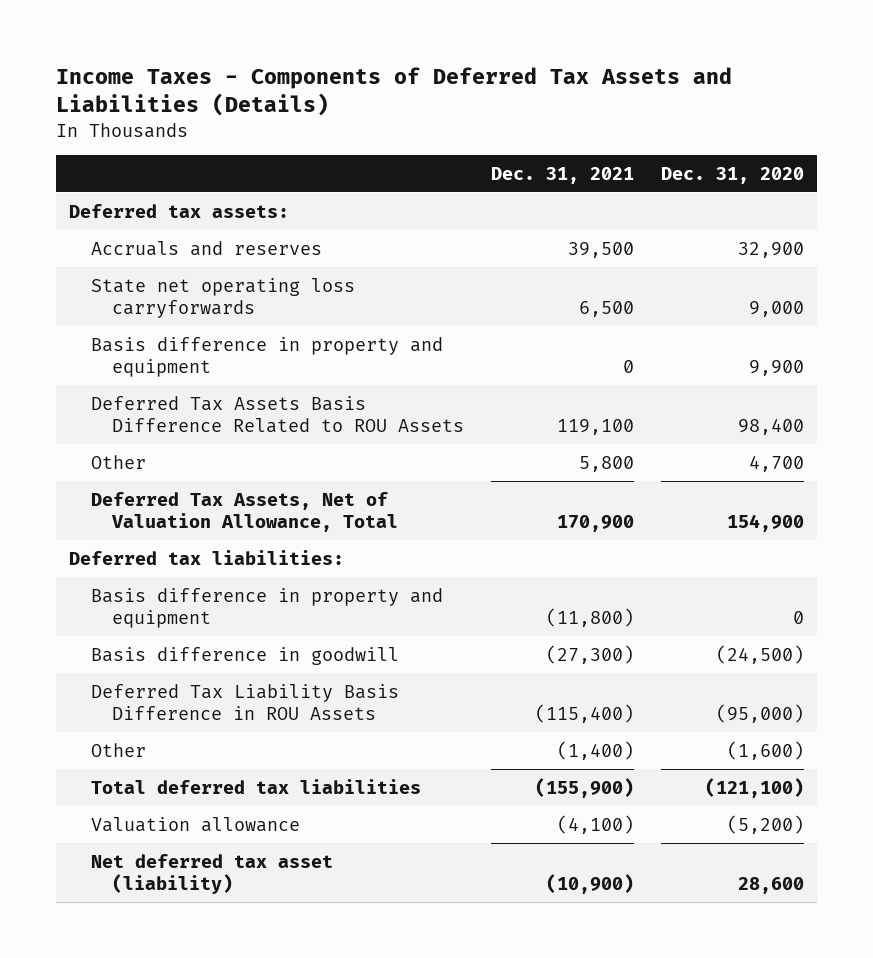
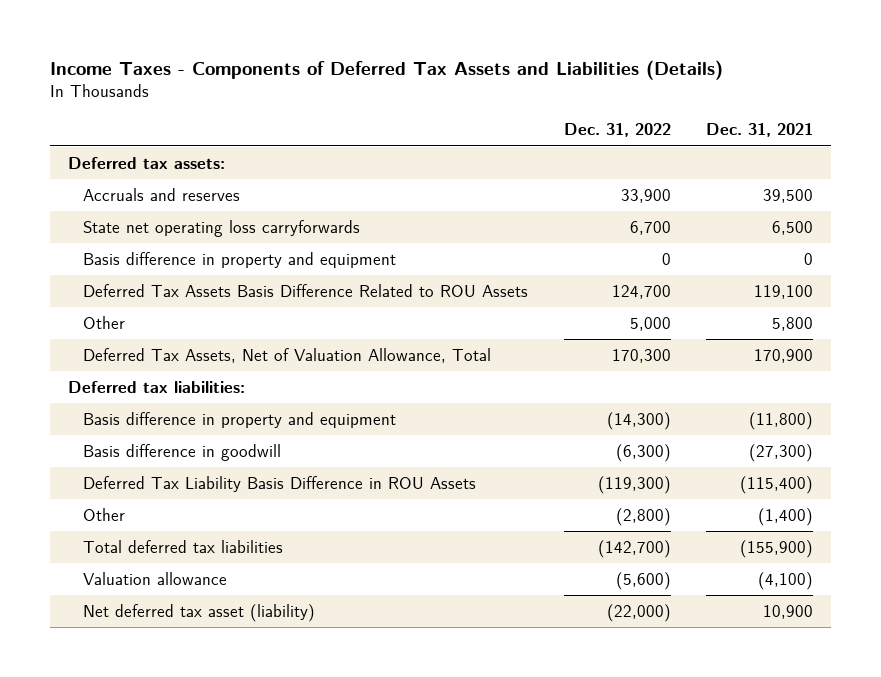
[660,166,804,184] Dec. 31, 2020 -> none
none -> [563,123,671,138] Dec. 31, 2022
[545,874,634,895] (10,900) -> [763,604,814,619] 10,900

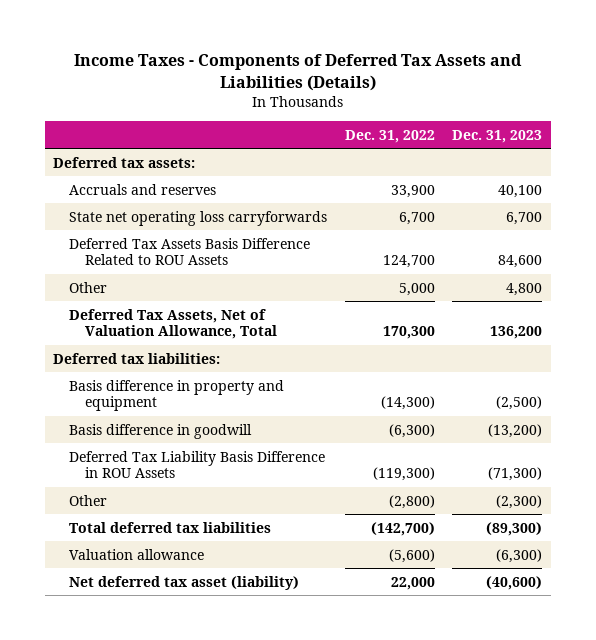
[706,123,814,138] Dec. 31, 2021 -> none
none -> [452,129,543,143] Dec. 31, 2023
[83,251,397,268] Basis difference in property and equipment -> none
[606,603,671,622] (22,000) -> [390,576,435,590] 22,000

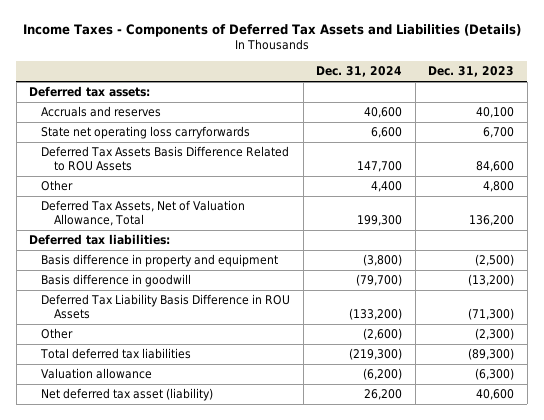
[344,129,435,143] Dec. 31, 2022 -> none
none -> [316,65,403,77] Dec. 31, 2024
[486,575,543,590] (40,600) -> [476,389,515,401] 40,600

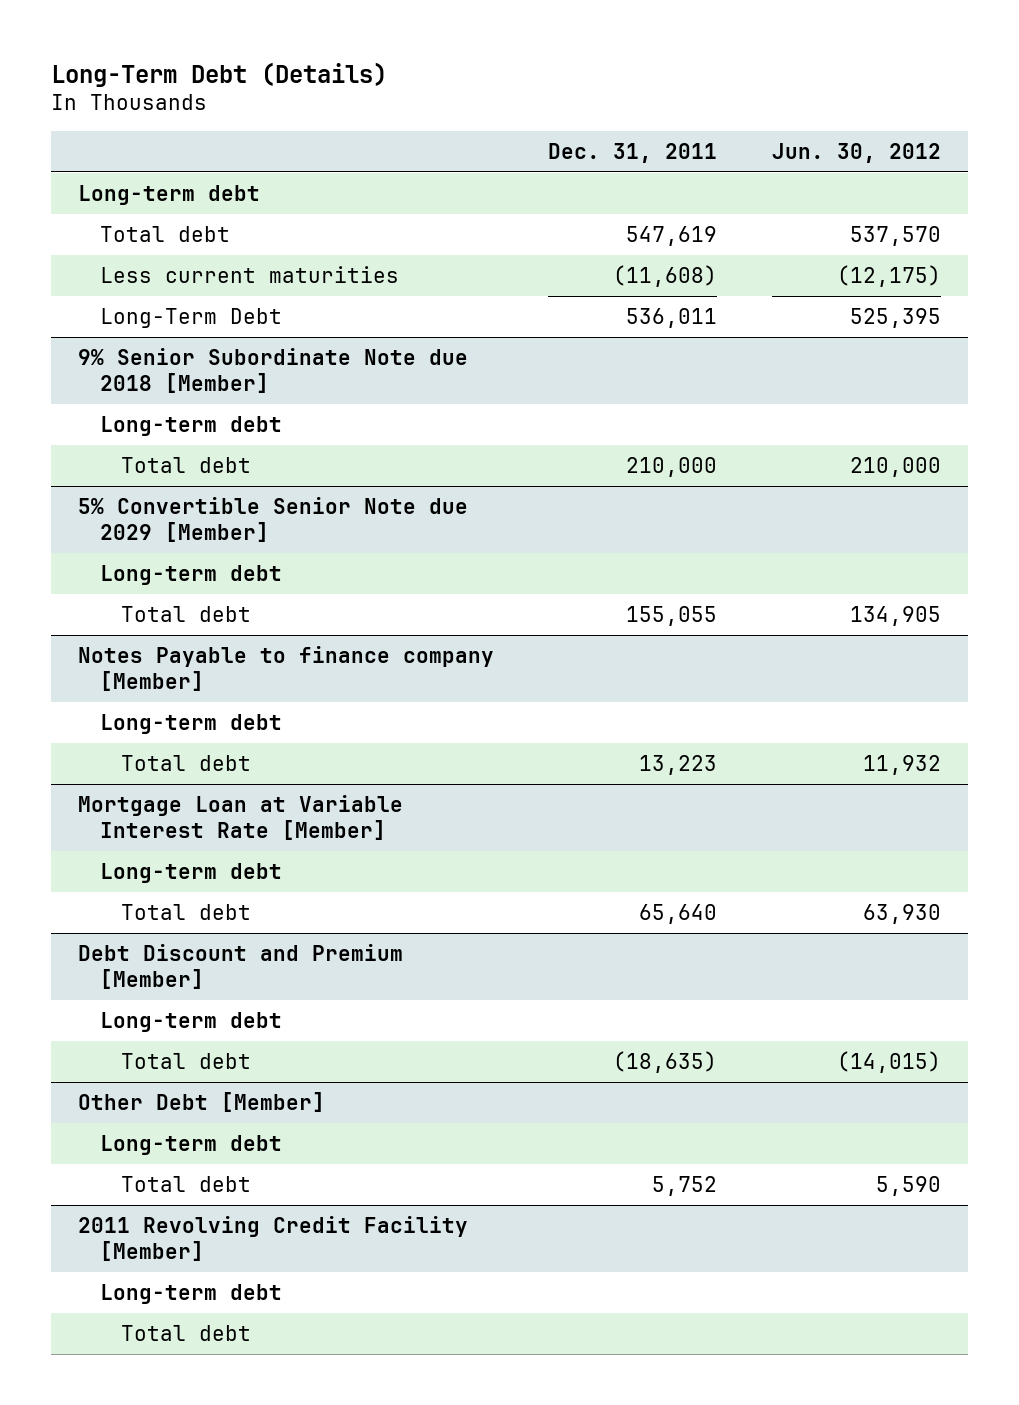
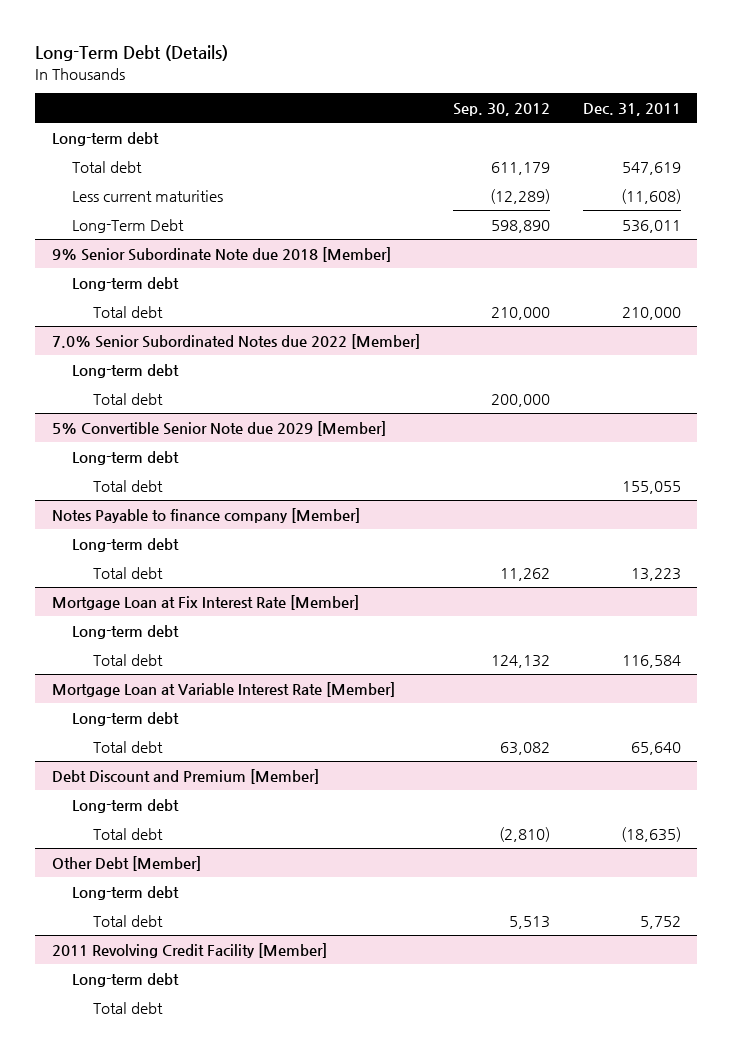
[771,142,941,163] Jun. 30, 2012 -> none
none -> [452,103,550,117] Sep. 30, 2012
none -> [51,333,420,349] 7.0% Senior Subordinated Notes due 2022 [Member]
none -> [72,363,180,378] Long-term debt
none -> [92,392,163,405] Total debt
none -> [51,594,359,610] Mortgage Loan at Fix Interest Rate [Member]
none -> [72,624,180,639] Long-term debt
none -> [92,653,163,666] Total debt

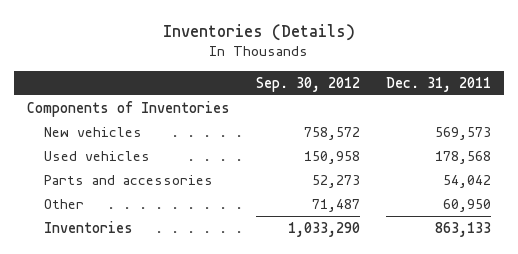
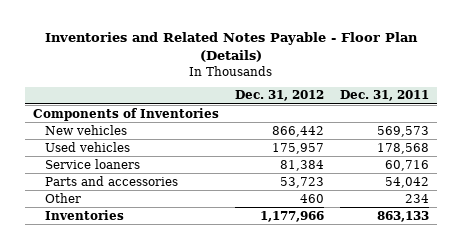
[163,23,356,41] Inventories (Details) -> [44,32,418,63] Inventories and Related Notes Payable - Floor Plan (Details)
[256,76,361,92] Sep. 30, 2012 -> none
none -> [234,90,324,102] Dec. 31, 2012
none -> [44,158,140,169] Service loaners
[443,199,492,213] 60,950 -> [405,193,430,203] 234

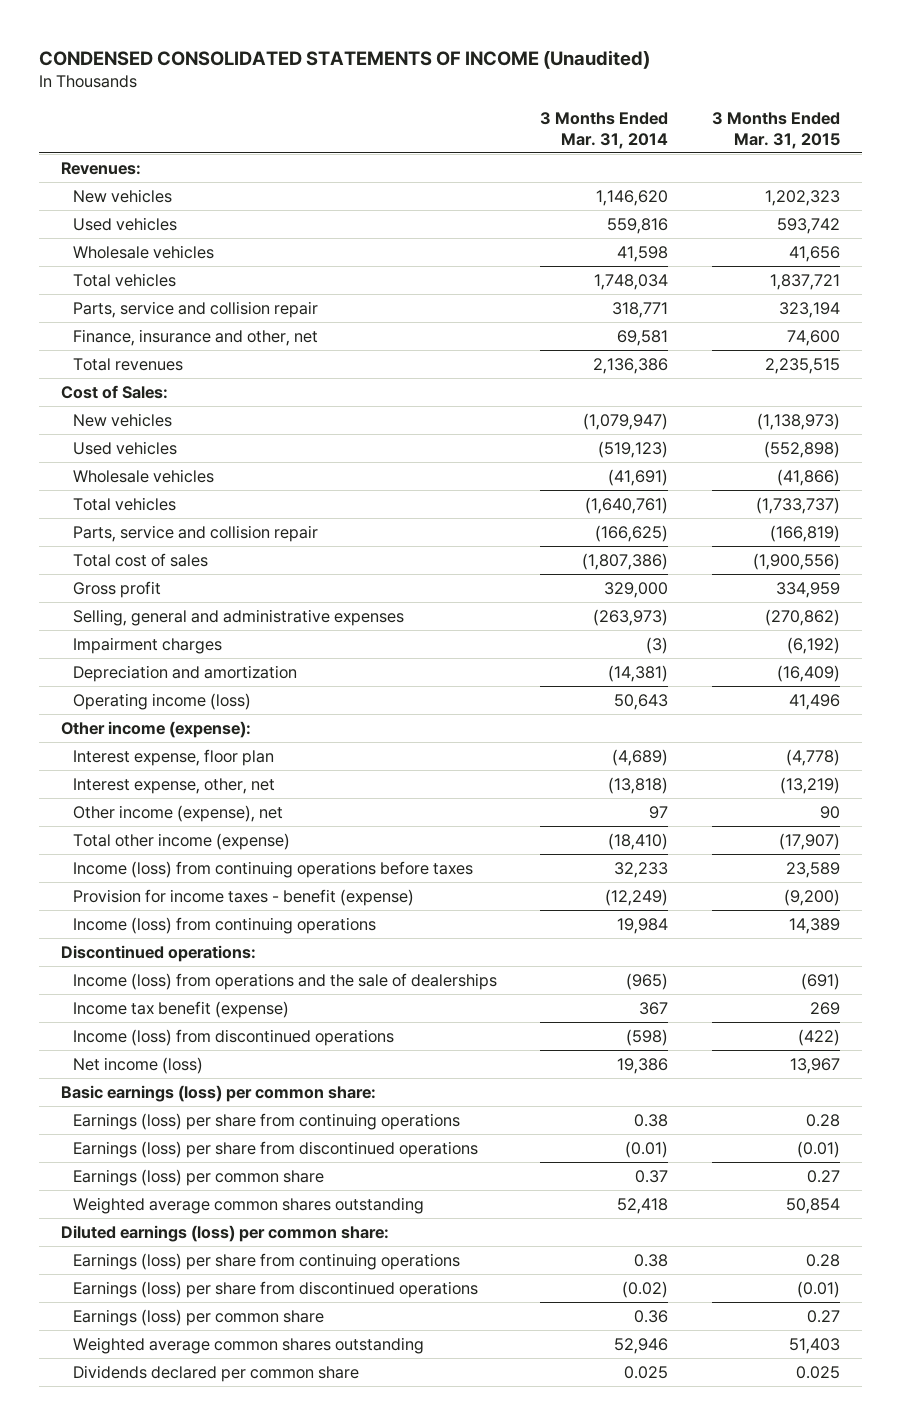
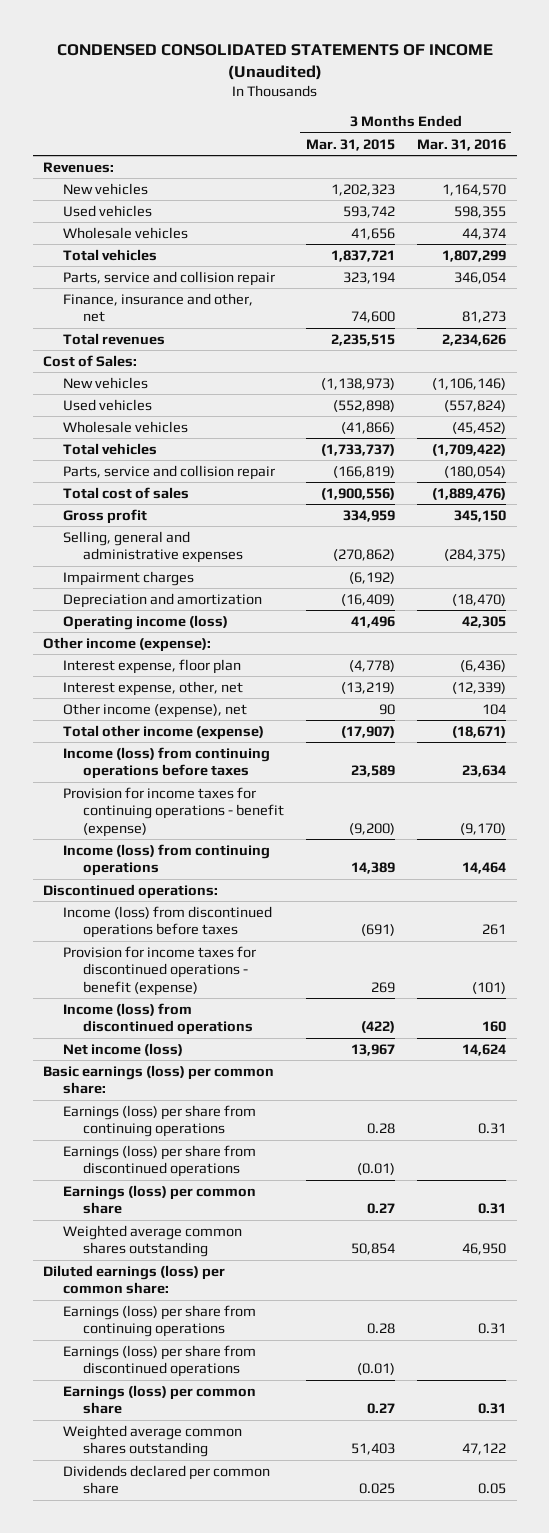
[540,111,669,150] 3 Months Ended Mar. 31, 2014 -> none
none -> [416,138,506,151] Mar. 31, 2016
[72,888,414,906] Provision for income taxes - benefit (expense) -> [63,786,284,837] Provision for income taxes for continuing operations - benefit (expense)
[72,972,497,990] Income (loss) from operations and the sale of dealerships -> [63,905,273,939] Income (loss) from discontinued operations before taxes
[72,1000,289,1018] Income tax benefit (expense) -> [63,945,257,996] Provision for income taxes for discontinued operations - benefit (expense)

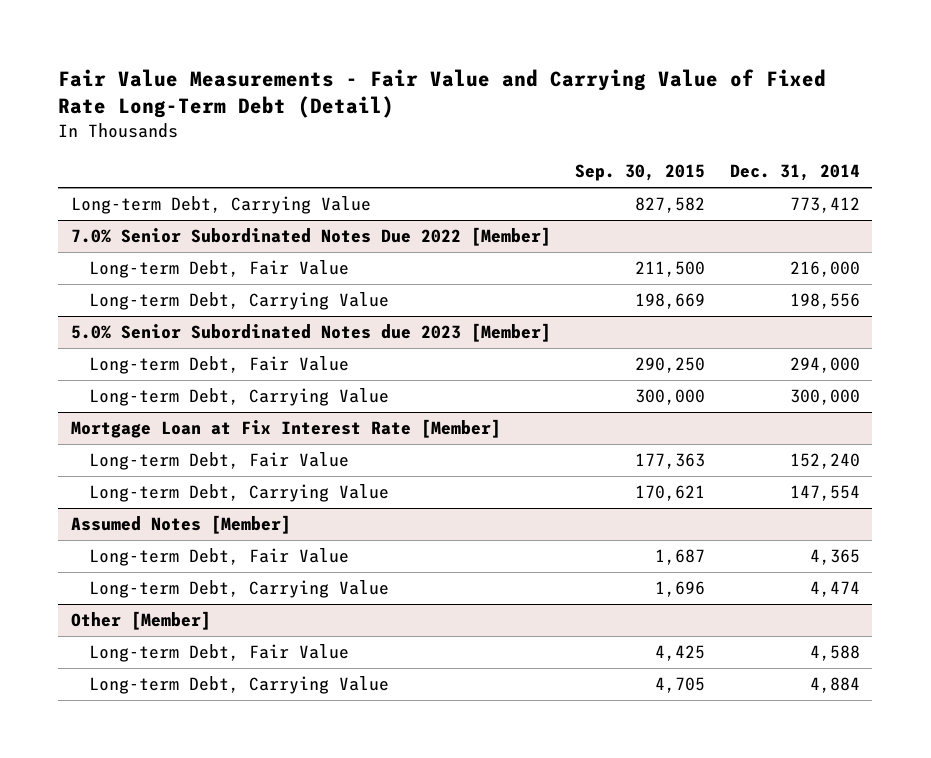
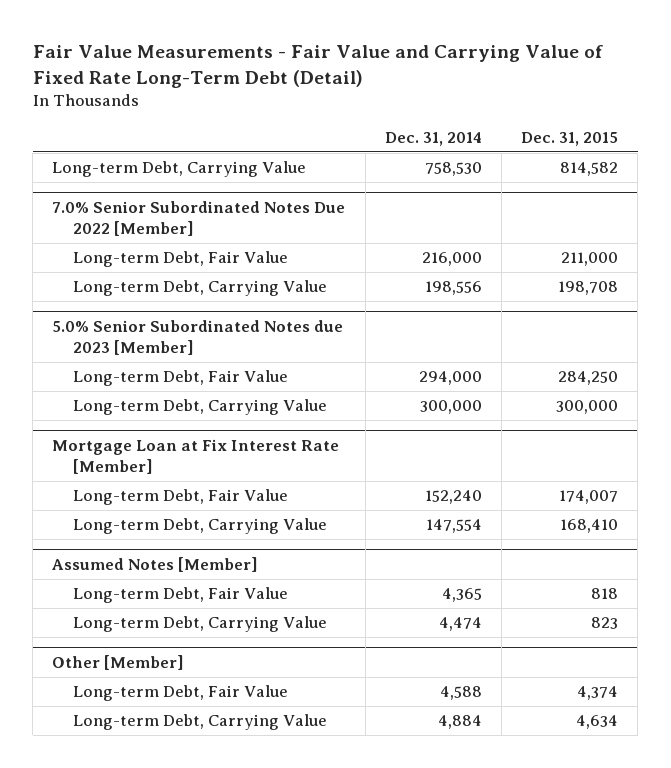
[575,164,706,182] Sep. 30, 2015 -> none
none -> [521,131,619,146] Dec. 31, 2015
[789,197,860,214] 773,412 -> [424,162,482,177] 758,530

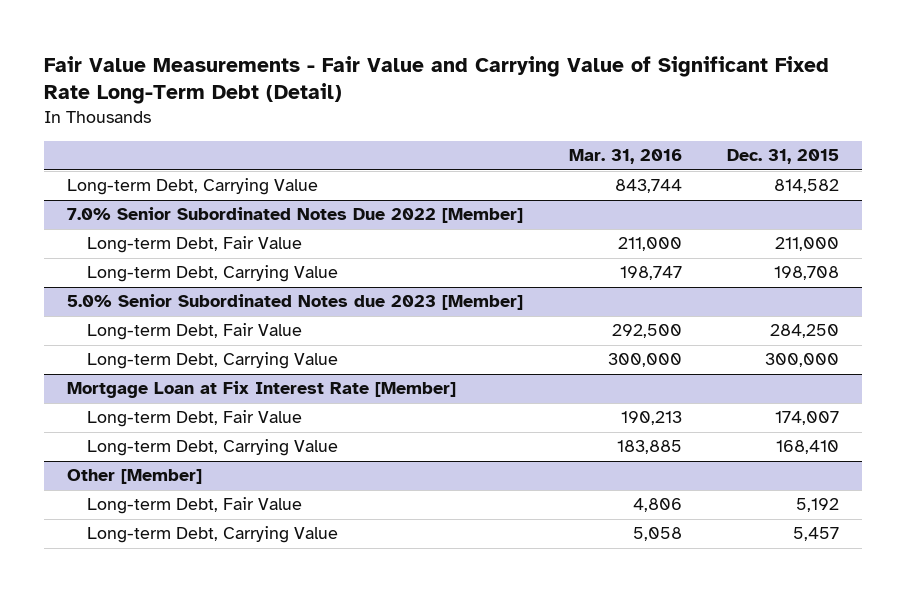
[32,45,603,88] Fair Value Measurements - Fair Value and Carrying Value of Fixed Rate Long-Term Debt (Detail) -> [43,55,829,105] Fair Value Measurements - Fair Value and Carrying Value of Significant Fixed Rate Long-Term Debt (Detail)
[384,131,482,146] Dec. 31, 2014 -> none
none -> [568,149,682,165] Mar. 31, 2016
[52,556,259,572] Assumed Notes [Member] -> none
[73,587,289,604] Long-term Debt, Fair Value -> none
[73,616,328,633] Long-term Debt, Carrying Value -> none
[577,686,619,701] 4,374 -> [796,498,840,513] 5,192
[576,715,619,730] 4,634 -> [793,527,840,542] 5,457

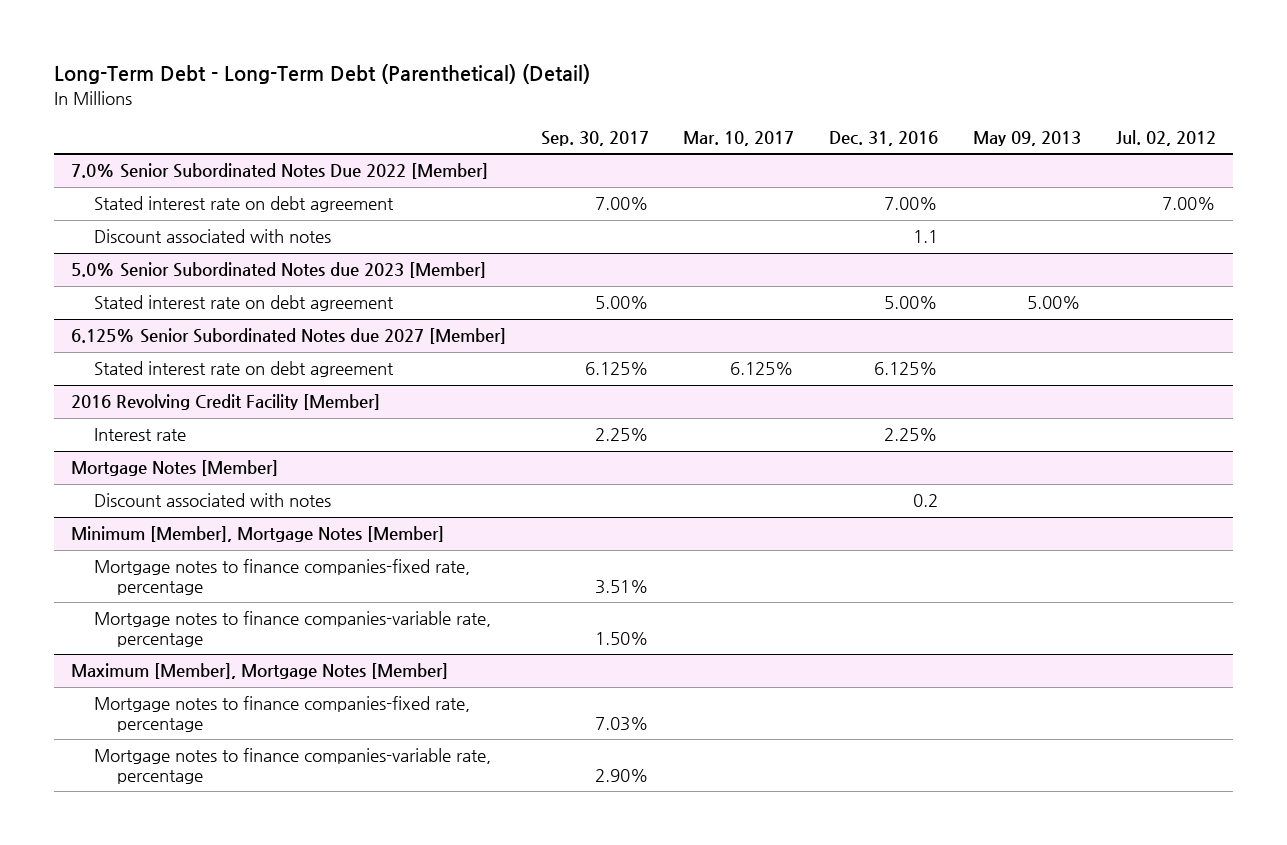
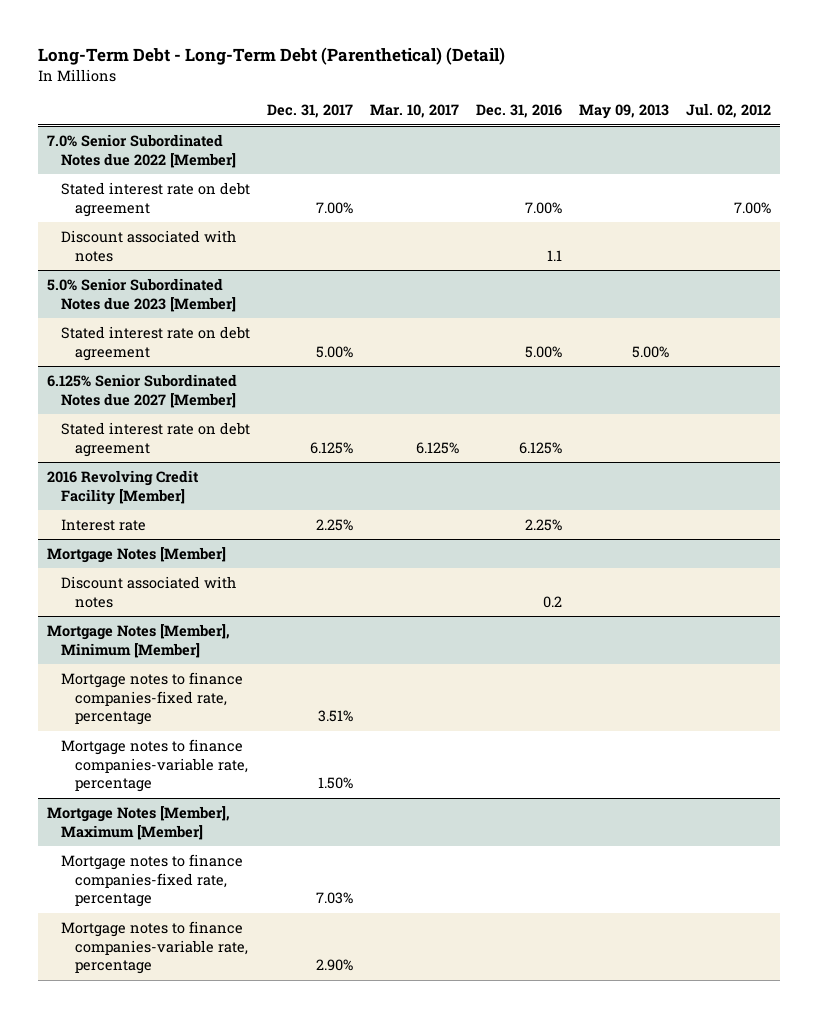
[540,131,649,147] Sep. 30, 2017 -> none
none -> [266,104,353,119] Dec. 31, 2017
[71,163,489,180] 7.0% Senior Subordinated Notes Due 2022 [Member] -> [46,133,236,168] 7.0% Senior Subordinated Notes due 2022 [Member]
[71,526,445,543] Minimum [Member], Mortgage Notes [Member] -> [46,623,230,658] Mortgage Notes [Member], Minimum [Member]
[71,663,449,680] Maximum [Member], Mortgage Notes [Member] -> [46,805,230,840] Mortgage Notes [Member], Maximum [Member]

